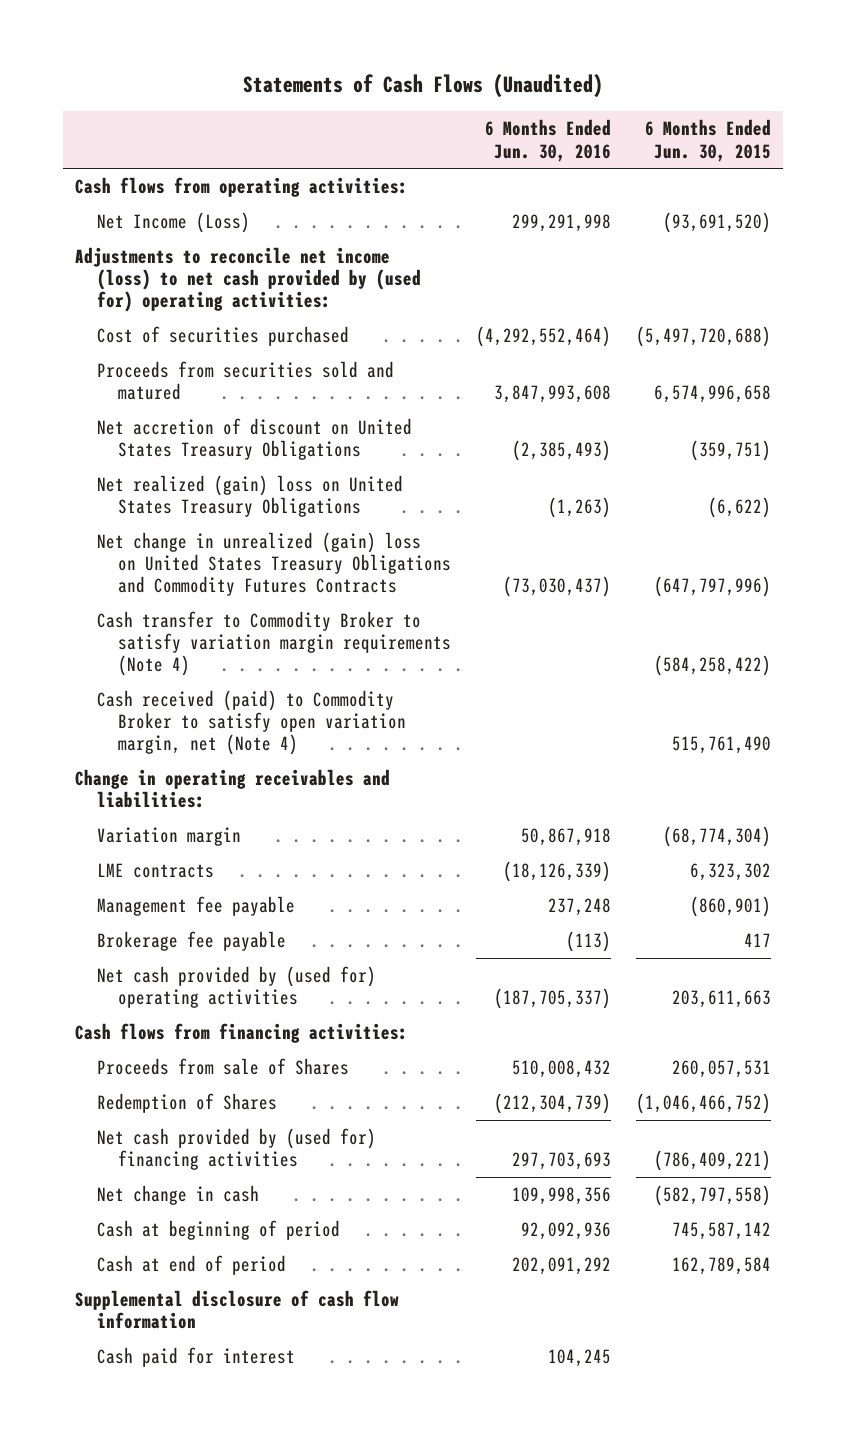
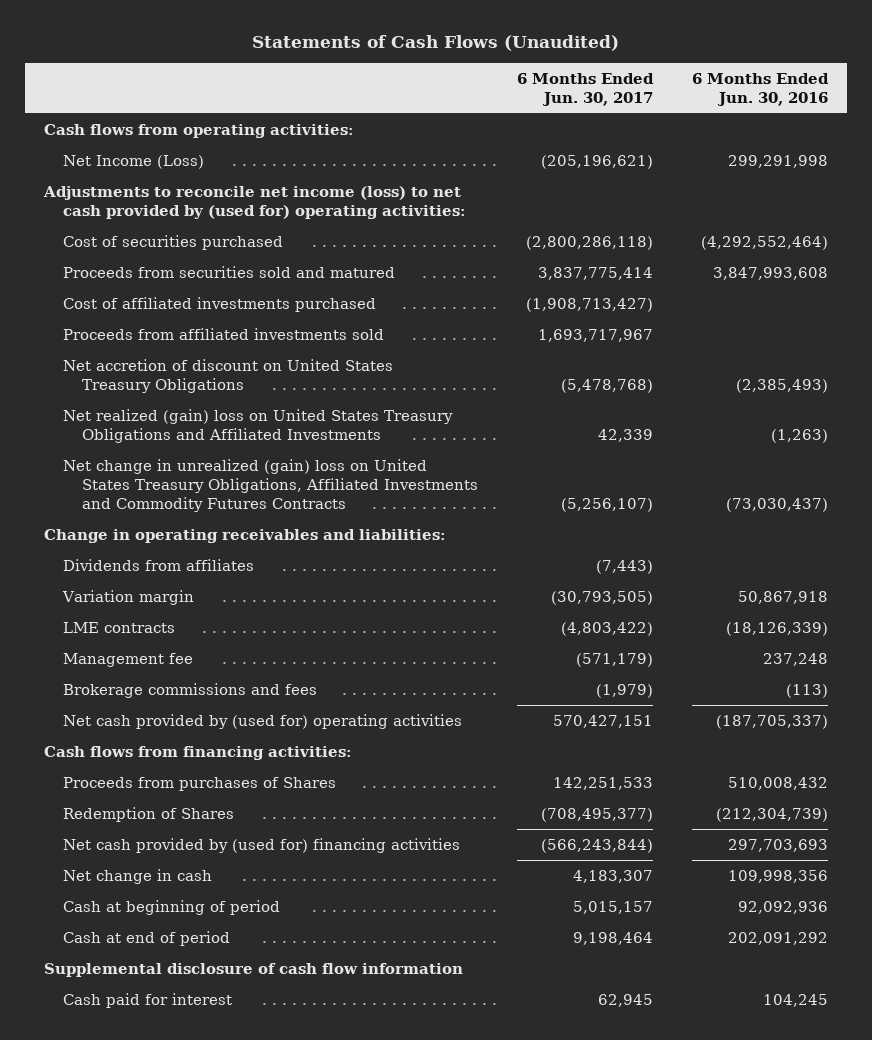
[644,119,771,162] 6 Months Ended Jun. 30, 2015 -> none
none -> [516,72,654,106] 6 Months Ended Jun. 30, 2017
none -> [63,296,377,312] Cost of affiliated investments purchased
none -> [63,327,385,340] Proceeds from affiliated investments sold
[96,611,451,677] Cash transfer to Commodity Broker to satisfy variation margin requirements (Note 4) -> none
[96,690,406,756] Cash received (paid) to Commodity Broker to satisfy open variation margin, net (Note 4) -> none
[96,475,403,518] Net realized (gain) loss on United States Treasury Obligations -> [63,408,454,443] Net realized (gain) loss on United States Treasury Obligations and Affiliated Investments
[96,532,451,597] Net change in unrealized (gain) loss on United States Treasury Obligations and Commodity Futures Contracts -> [63,458,479,513] Net change in unrealized (gain) loss on United States Treasury Obligations, Affiliated Investments and Commodity Futures Contracts
none -> [63,558,255,571] Dividends from affiliates
[96,896,295,917] Management fee payable -> [63,652,194,667] Management fee
[96,931,286,952] Brokerage fee payable -> [63,682,318,698] Brokerage commissions and fees
[96,1058,349,1076] Proceeds from sale of Shares -> [63,776,337,791] Proceeds from purchases of Shares

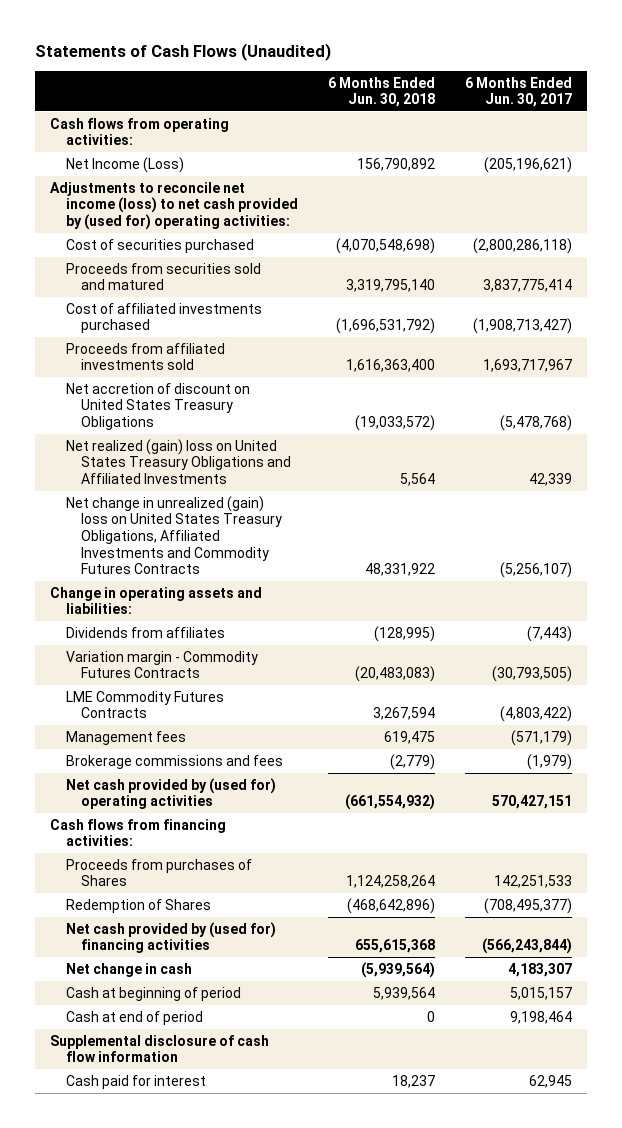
[691,72,829,106] 6 Months Ended Jun. 30, 2016 -> none
none -> [327,76,435,108] 6 Months Ended Jun. 30, 2018
[44,528,447,543] Change in operating receivables and liabilities: -> [49,586,262,615] Change in operating assets and liabilities:
[62,589,195,605] Variation margin -> [65,650,258,679] Variation margin - Commodity Futures Contracts
[63,621,176,633] LME contracts -> [65,690,224,719] LME Commodity Futures Contracts
[63,652,194,667] Management fee -> [65,730,186,745] Management fees

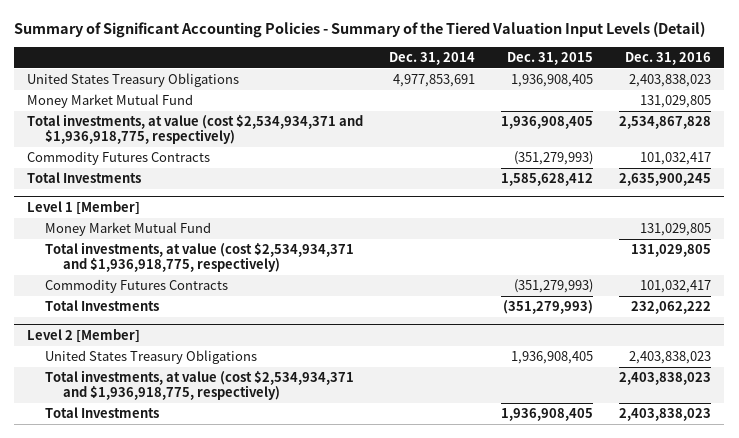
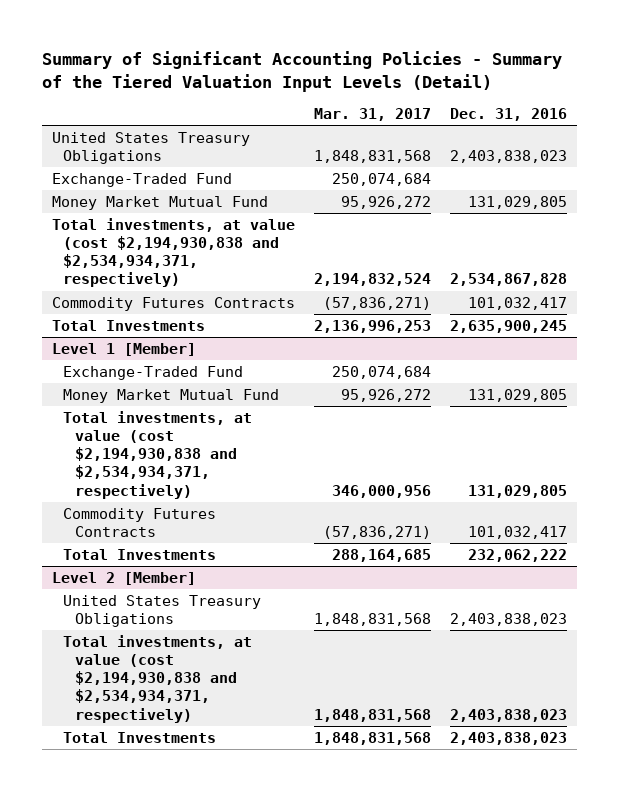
[389,51,476,65] Dec. 31, 2014 -> none
[507,51,594,65] Dec. 31, 2015 -> none
none -> [314,108,432,122] Mar. 31, 2017
none -> [51,172,232,187] Exchange-Traded Fund
[27,114,364,145] Total investments, at value (cost $2,534,934,371 and $1,936,918,775, respectively) -> [51,217,295,288] Total investments, at value (cost $2,194,930,838 and $2,534,934,371, respectively)
none -> [63,365,244,380] Exchange-Traded Fund
[45,242,355,273] Total investments, at value (cost $2,534,934,371 and $1,936,918,775, respectively) -> [63,410,253,499] Total investments, at value (cost $2,194,930,838 and $2,534,934,371, respectively)
[45,370,355,401] Total investments, at value (cost $2,534,934,371 and $1,936,918,775, respectively) -> [63,634,253,723] Total investments, at value (cost $2,194,930,838 and $2,534,934,371, respectively)

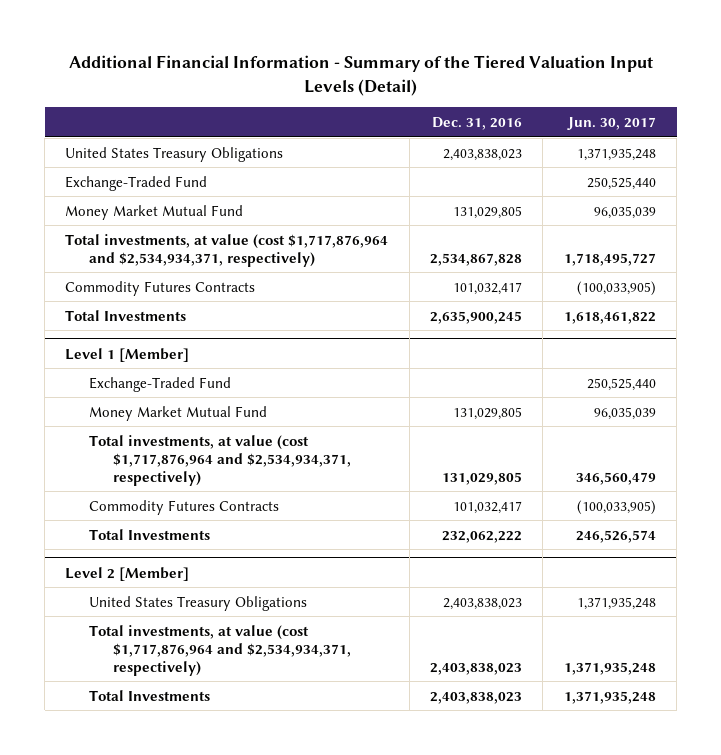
[42,50,563,92] Summary of Significant Accounting Policies - Summary of the Tiered Valuation Input Levels (Detail) -> [68,55,653,96] Additional Financial Information - Summary of the Tiered Valuation Input Levels (Detail)
[314,108,432,122] Mar. 31, 2017 -> none
none -> [566,116,656,130] Jun. 30, 2017
[51,217,295,288] Total investments, at value (cost $2,194,930,838 and $2,534,934,371, respectively) -> [65,233,389,267] Total investments, at value (cost $1,717,876,964 and $2,534,934,371, respectively)
[63,410,253,499] Total investments, at value (cost $2,194,930,838 and $2,534,934,371, respectively) -> [89,434,352,486] Total investments, at value (cost $1,717,876,964 and $2,534,934,371, respectively)
[63,634,253,723] Total investments, at value (cost $2,194,930,838 and $2,534,934,371, respectively) -> [89,624,352,676] Total investments, at value (cost $1,717,876,964 and $2,534,934,371, respectively)

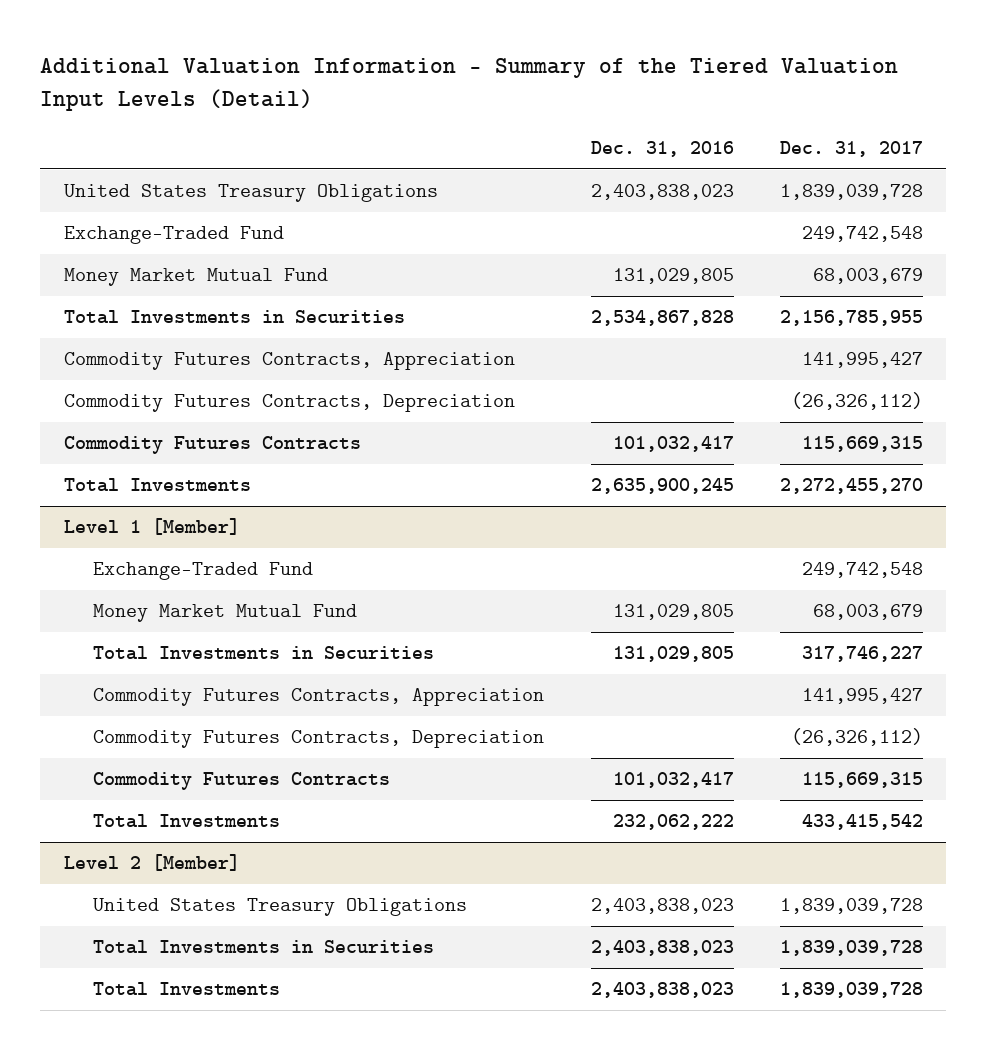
[68,55,653,96] Additional Financial Information - Summary of the Tiered Valuation Input Levels (Detail) -> [40,58,899,111] Additional Valuation Information - Summary of the Tiered Valuation Input Levels (Detail)
[566,116,656,130] Jun. 30, 2017 -> none
none -> [779,141,923,158] Dec. 31, 2017
[65,233,389,267] Total investments, at value (cost $1,717,876,964 and $2,534,934,371, respectively) -> [63,310,405,325] Total Investments in Securities
none -> [63,352,515,371] Commodity Futures Contracts, Appreciation
none -> [63,394,515,413] Commodity Futures Contracts, Depreciation
[89,434,352,486] Total investments, at value (cost $1,717,876,964 and $2,534,934,371, respectively) -> [93,646,435,661] Total Investments in Securities
none -> [93,688,545,707] Commodity Futures Contracts, Appreciation
none -> [93,730,545,749] Commodity Futures Contracts, Depreciation
[89,624,352,676] Total investments, at value (cost $1,717,876,964 and $2,534,934,371, respectively) -> [93,940,435,955] Total Investments in Securities

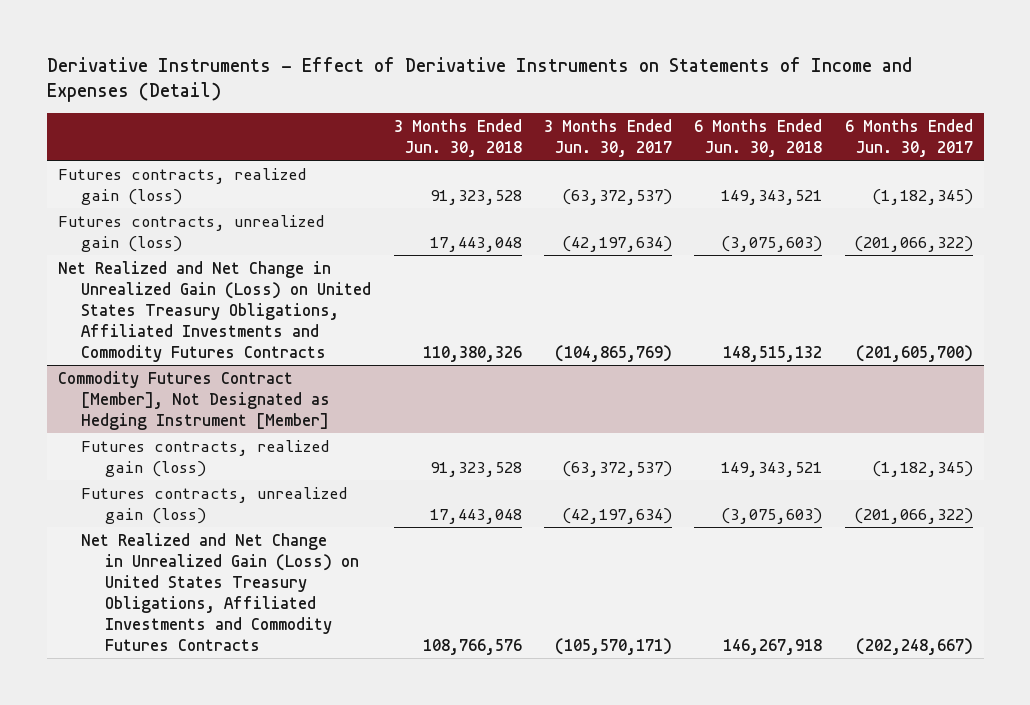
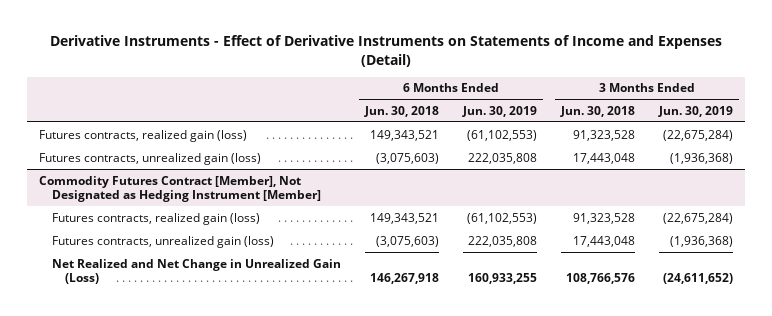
[543,118,672,157] 3 Months Ended Jun. 30, 2017 -> none
[844,118,973,157] 6 Months Ended Jun. 30, 2017 -> none
none -> [462,106,538,118] Jun. 30, 2019
none -> [658,106,734,118] Jun. 30, 2019
[57,260,372,362] Net Realized and Net Change in Unrealized Gain (Loss) on United States Treasury Obligations, Affiliated Investments and Commodity Futures Contracts -> none
[81,532,360,651] Net Realized and Net Change in Unrealized Gain (Loss) on United States Treasury Obligations, Affiliated Investments and Commodity Futures Contracts -> [52,258,342,285] Net Realized and Net Change in Unrealized Gain (Loss)

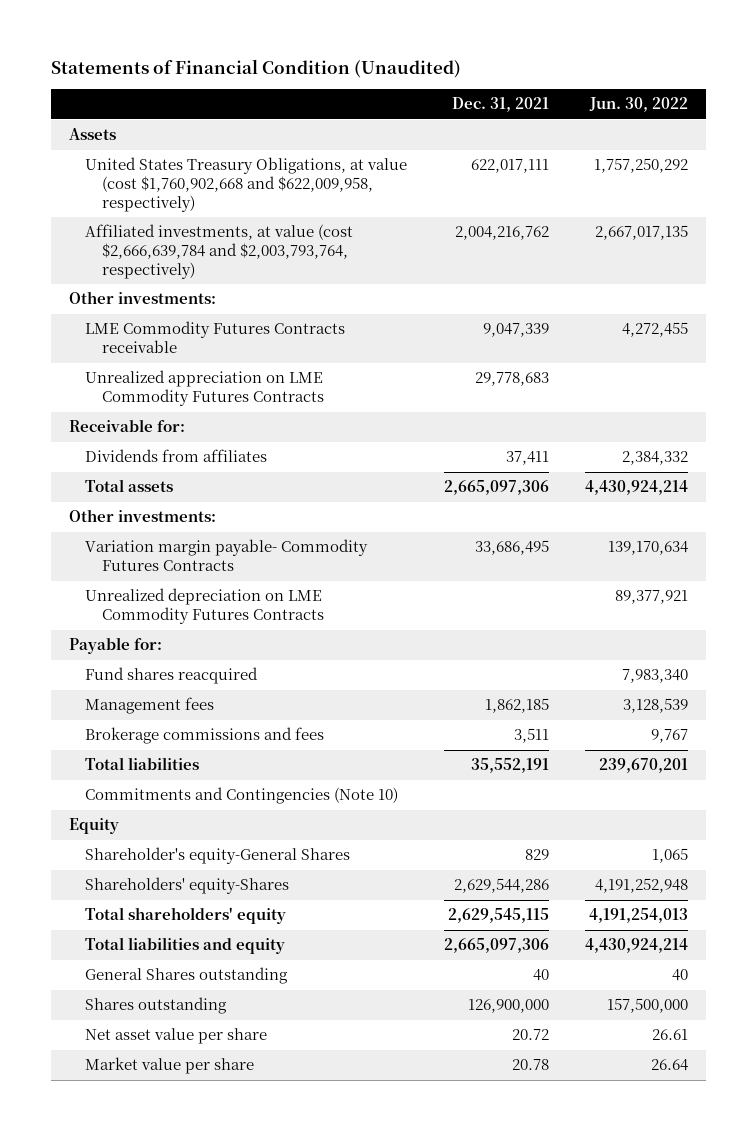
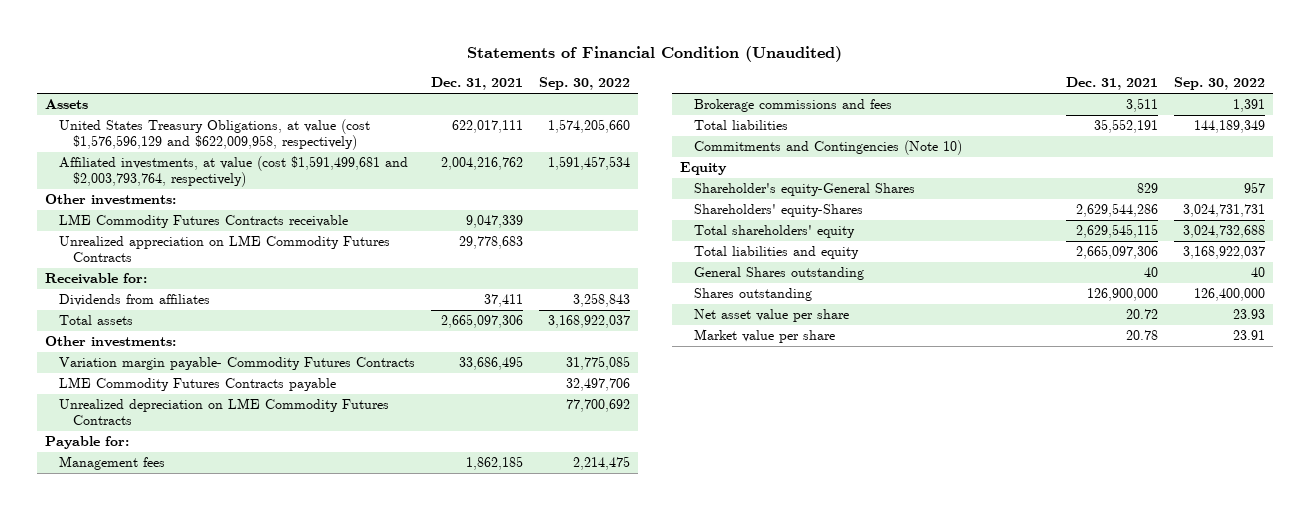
[588,97,688,113] Jun. 30, 2022 -> none
none -> [538,77,630,91] Sep. 30, 2022
[85,157,408,212] United States Treasury Obligations, at value (cost $1,760,902,668 and $622,009,958, respectively) -> [59,119,371,151] United States Treasury Obligations, at value (cost $1,576,596,129 and $622,009,958, respectively)
[85,224,354,279] Affiliated investments, at value (cost $2,666,639,784 and $2,003,793,764, respectively) -> [59,156,409,188] Affiliated investments, at value (cost $1,591,499,681 and $2,003,793,764, respectively)
none -> [59,377,337,392] LME Commodity Futures Contracts payable
[85,667,259,685] Fund shares reacquired -> none

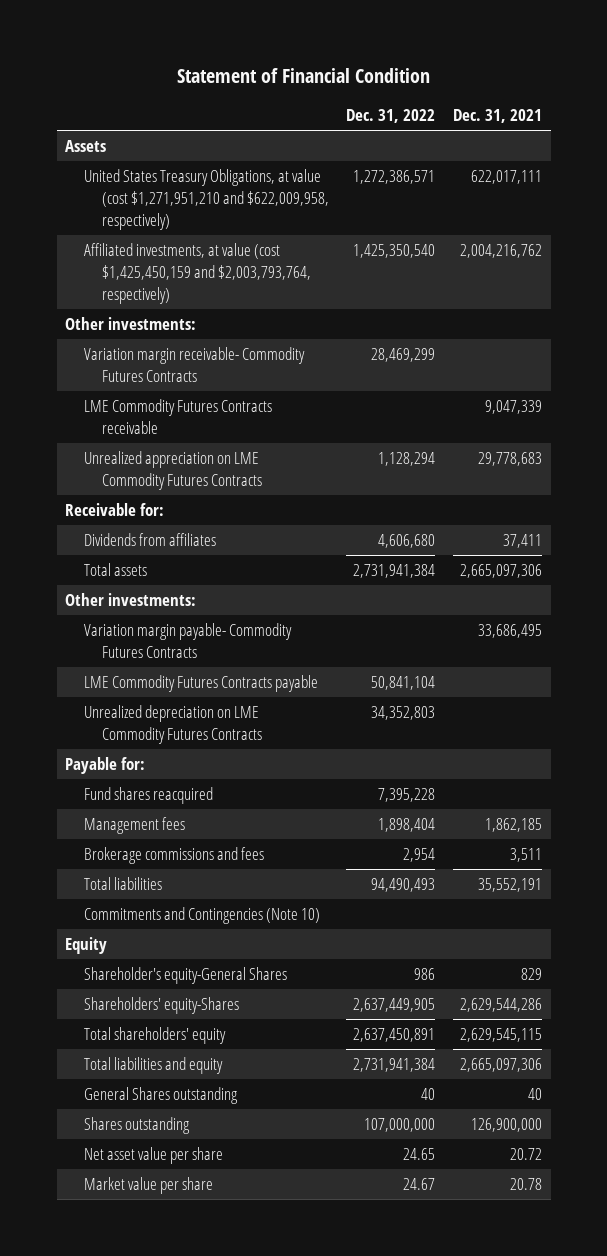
[466,46,842,63] Statements of Financial Condition (Unaudited) -> [176,68,430,84] Statement of Financial Condition
[538,77,630,91] Sep. 30, 2022 -> none
none -> [346,109,436,124] Dec. 31, 2022
[59,119,371,151] United States Treasury Obligations, at value (cost $1,576,596,129 and $622,009,958, respectively) -> [83,168,329,230] United States Treasury Obligations, at value (cost $1,271,951,210 and $622,009,958, respectively)
[59,156,409,188] Affiliated investments, at value (cost $1,591,499,681 and $2,003,793,764, respectively) -> [83,242,311,304] Affiliated investments, at value (cost $1,425,450,159 and $2,003,793,764, respectively)
none -> [83,346,305,382] Variation margin receivable- Commodity Futures Contracts
none -> [83,786,213,804] Fund shares reacquired

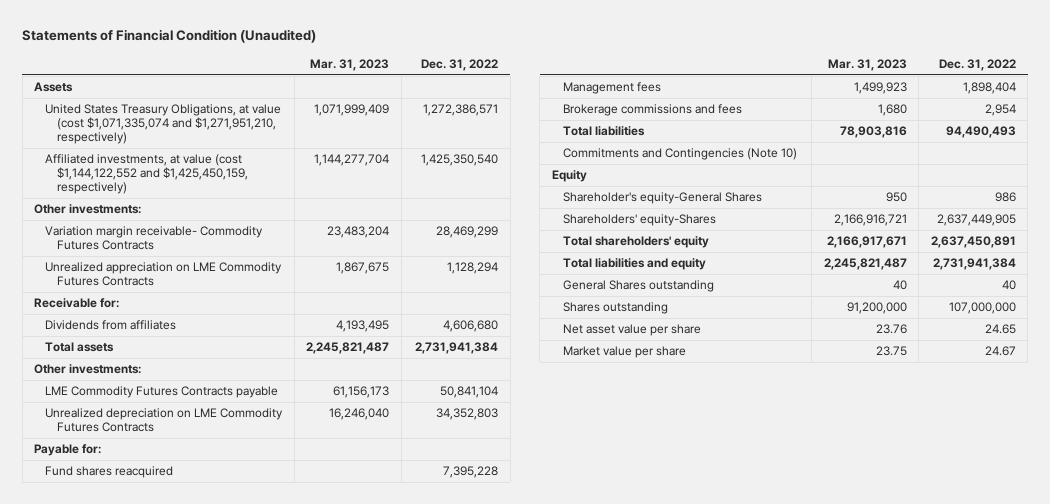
[176,68,430,84] Statement of Financial Condition -> [22,29,317,44] Statements of Financial Condition (Unaudited)
[453,109,543,124] Dec. 31, 2021 -> none
none -> [310,58,390,71] Mar. 31, 2023
[83,168,329,230] United States Treasury Obligations, at value (cost $1,271,951,210 and $622,009,958, respectively) -> [45,104,282,144] United States Treasury Obligations, at value (cost $1,071,335,074 and $1,271,951,210, respectively)
[83,242,311,304] Affiliated investments, at value (cost $1,425,450,159 and $2,003,793,764, respectively) -> [45,154,248,194] Affiliated investments, at value (cost $1,144,122,552 and $1,425,450,159, respectively)
[83,398,272,434] LME Commodity Futures Contracts receivable -> none
[83,622,292,658] Variation margin payable- Commodity Futures Contracts -> none

